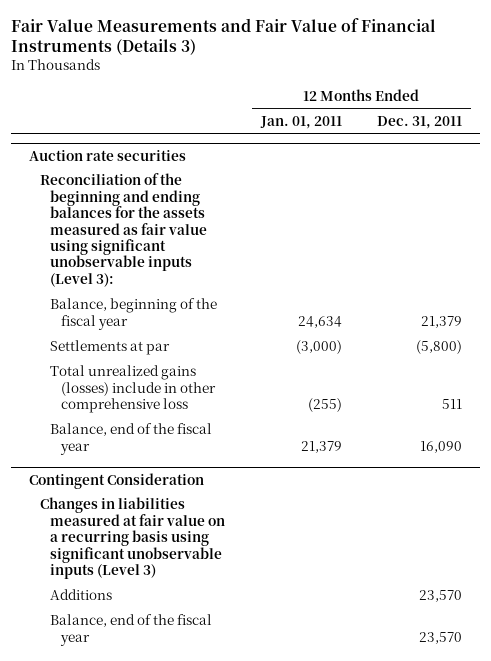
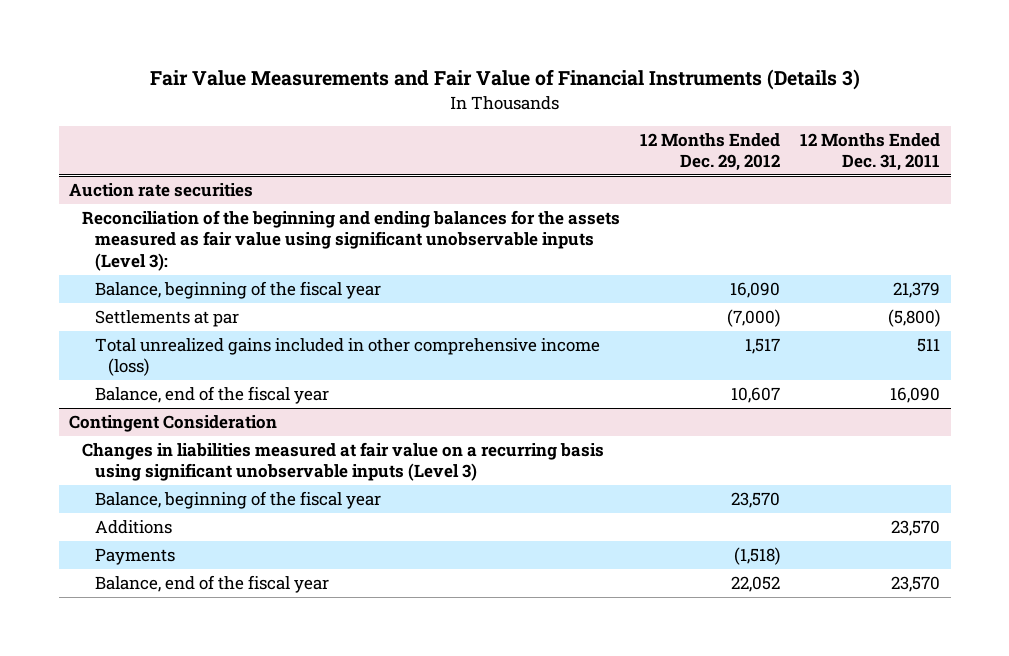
[259,116,342,130] Jan. 01, 2011 -> none
none -> [640,132,781,172] 12 Months Ended Dec. 29, 2012
[50,365,217,414] Total unrealized gains (losses) include in other comprehensive loss -> [94,338,600,377] Total unrealized gains included in other comprehensive income (loss)
none -> [94,491,381,510] Balance, beginning of the fiscal year
none -> [94,548,175,566] Payments

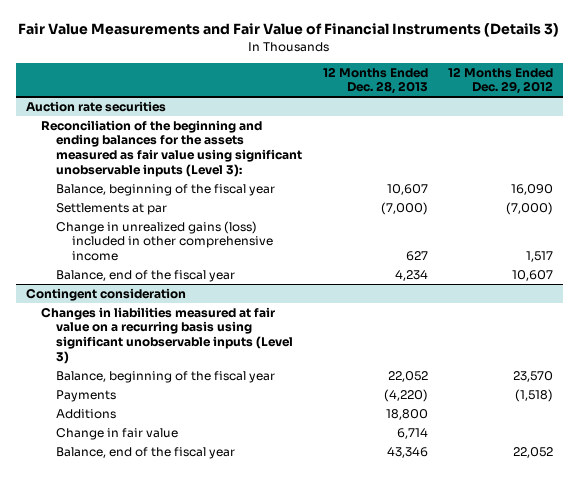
[800,132,941,172] 12 Months Ended Dec. 31, 2011 -> none
none -> [322,66,428,95] 12 Months Ended Dec. 28, 2013
[94,338,600,377] Total unrealized gains included in other comprehensive income (loss) -> [56,220,273,262] Change in unrealized gains (loss) included in other comprehensive income
[69,415,278,433] Contingent Consideration -> [25,287,186,301] Contingent consideration
[94,520,172,535] Additions -> none
none -> [56,408,117,419] Additions
none -> [56,427,179,440] Change in fair value

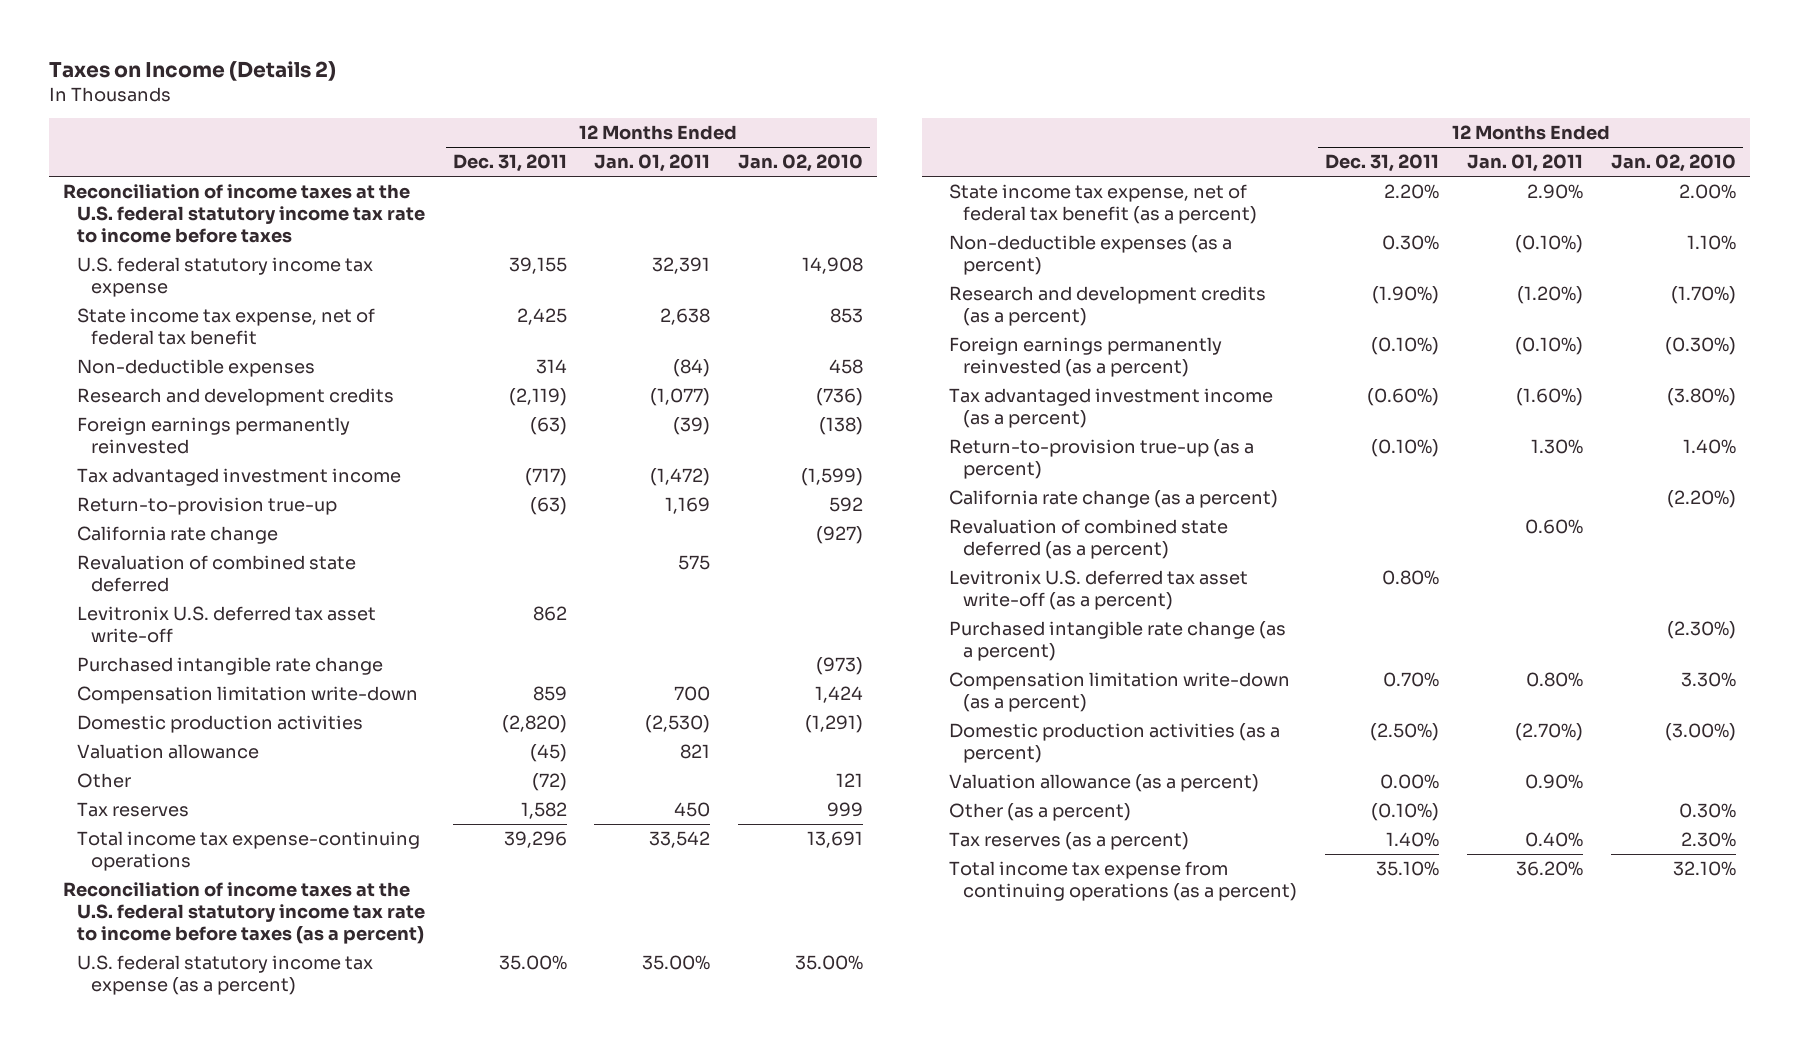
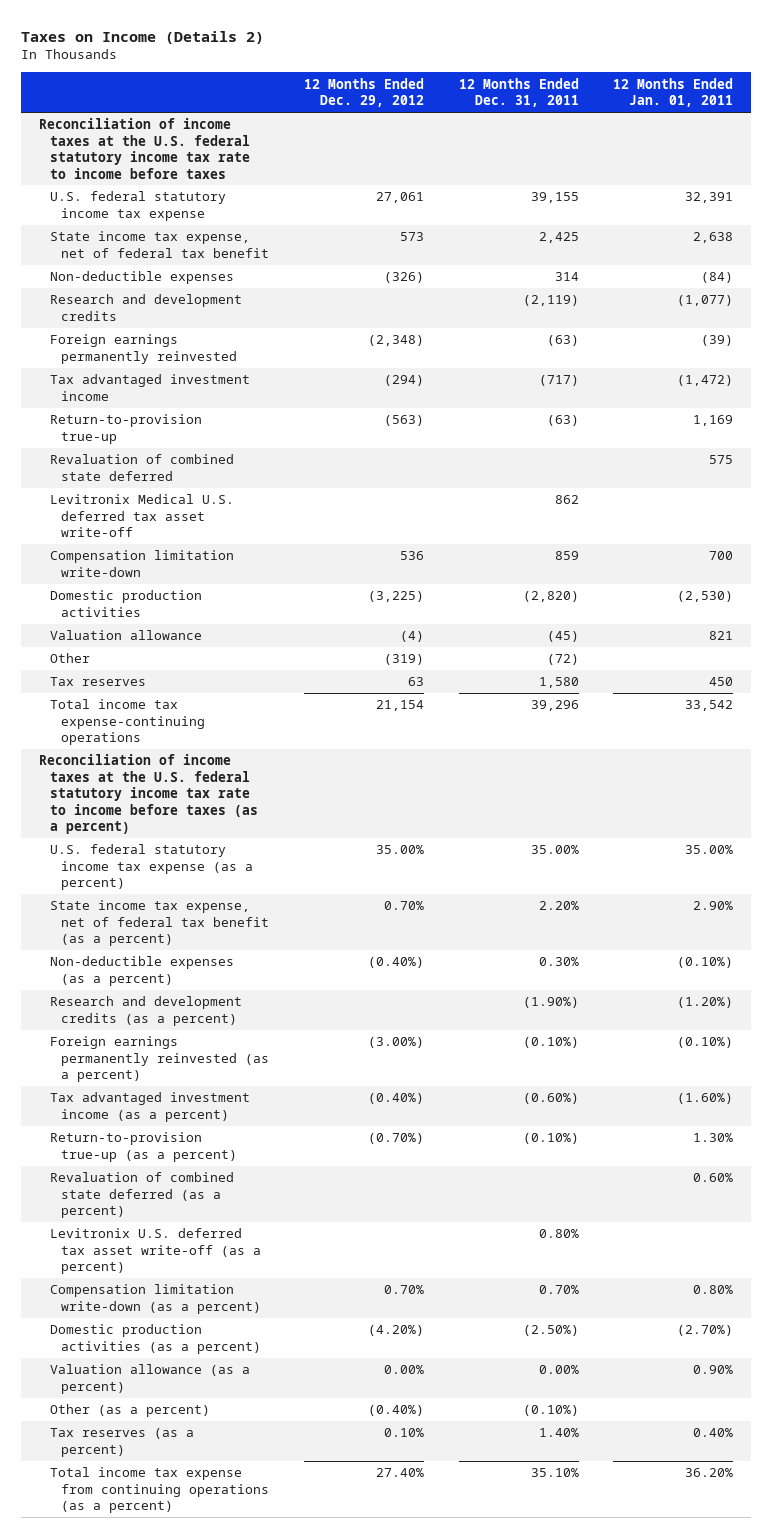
[738,154,864,173] Jan. 02, 2010 -> none
none -> [304,77,425,108] 12 Months Ended Dec. 29, 2012
[76,525,278,544] California rate change -> none
[76,656,383,675] Purchased intangible rate change -> none
[76,605,376,644] Levitronix U.S. deferred tax asset write-off -> [50,494,235,538] Levitronix Medical U.S. deferred tax asset write-off
[520,801,567,819] 1,582 -> [538,677,579,689] 1,580
[949,489,1279,508] California rate change (as a percent) -> none
[949,620,1287,662] Purchased intangible rate change (as a percent) -> none

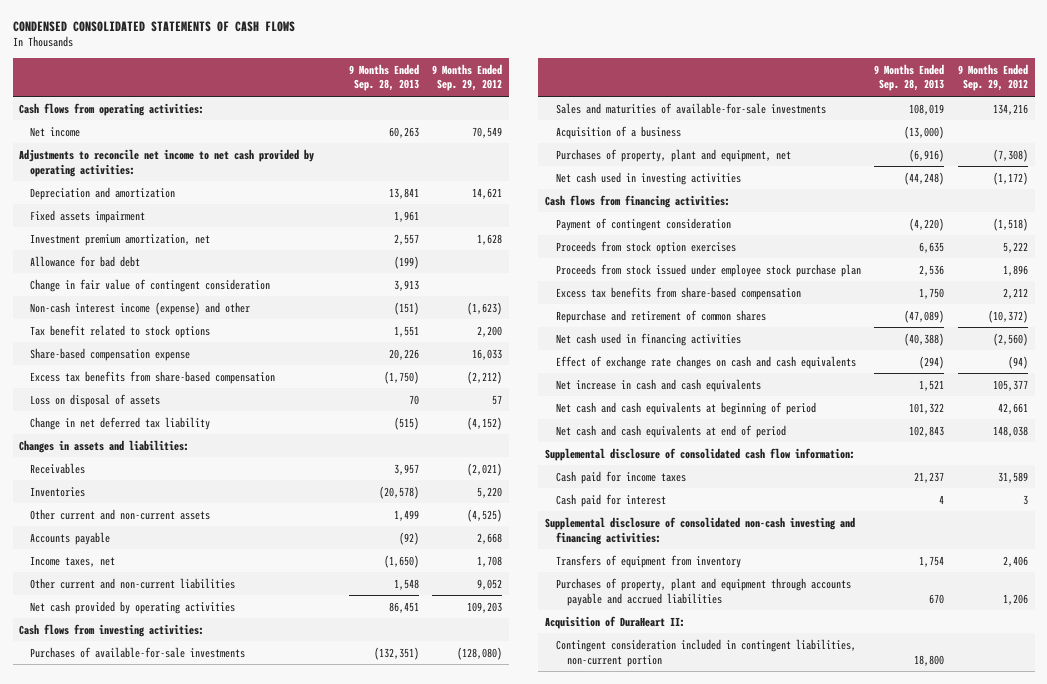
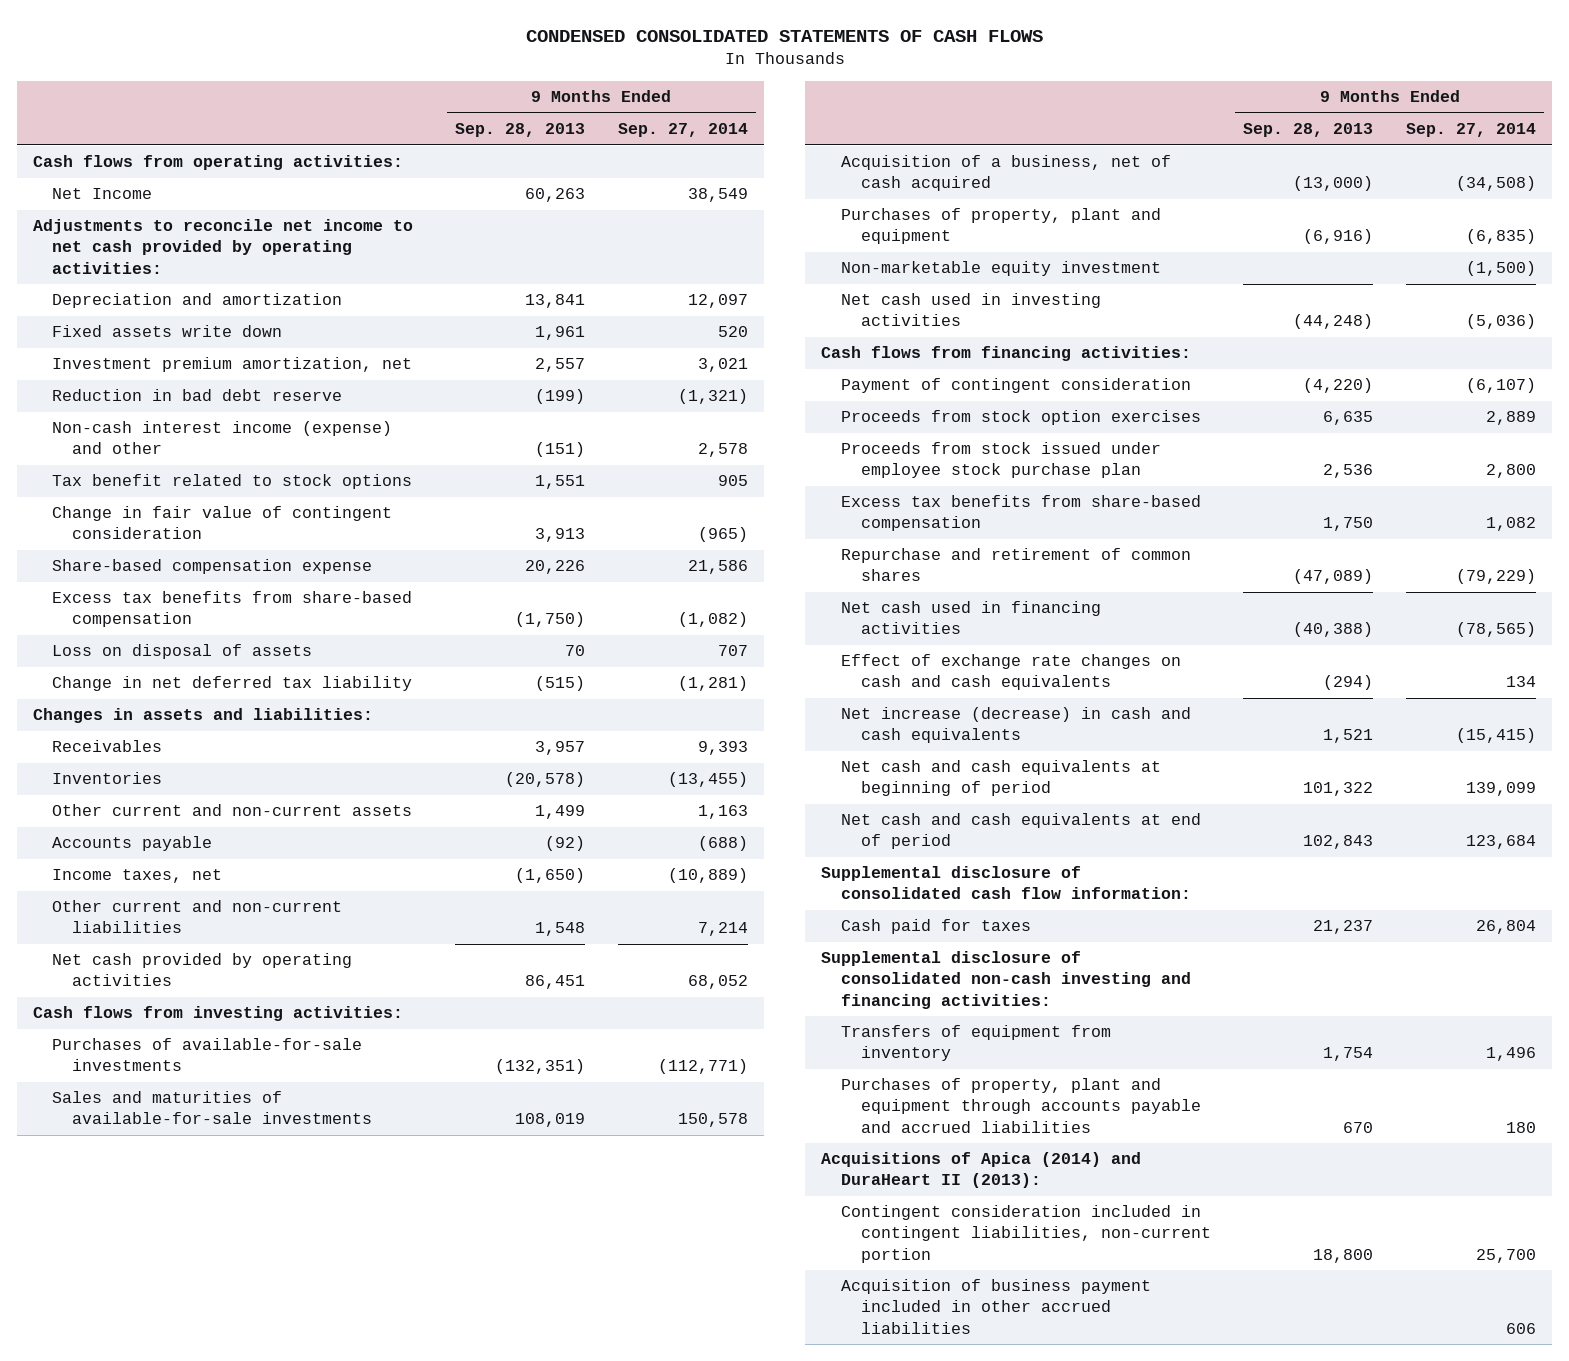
[432,63,503,92] 9 Months Ended Sep. 29, 2012 -> none
none -> [617,123,748,138] Sep. 27, 2014
[30,126,81,137] Net income -> [52,188,153,200] Net Income
[30,209,146,223] Fixed assets impairment -> [52,325,283,338] Fixed assets write down
[30,255,141,267] Allowance for bad debt -> [52,389,343,402] Reduction in bad debt reserve
[30,278,271,292] Change in fair value of contingent consideration -> [52,506,393,540] Change in fair value of contingent consideration
[555,125,681,139] Acquisition of a business -> [841,155,1172,192] Acquisition of a business, net of cash acquired
[555,148,791,162] Purchases of property, plant and equipment, net -> [841,208,1162,245] Purchases of property, plant and equipment
none -> [841,261,1162,277] Non-marketable equity investment
[555,378,761,392] Net increase in cash and cash equivalents -> [841,707,1192,744] Net increase (decrease) in cash and cash equivalents
[555,493,666,507] Cash paid for interest -> none
[555,470,686,484] Cash paid for income taxes -> [841,919,1032,935] Cash paid for taxes
[544,615,685,629] Acquisition of DuraHeart II: -> [821,1152,1142,1189] Acquisitions of Apica (2014) and DuraHeart II (2013):
none -> [841,1279,1152,1334] Acquisition of business payment included in other accrued liabilities

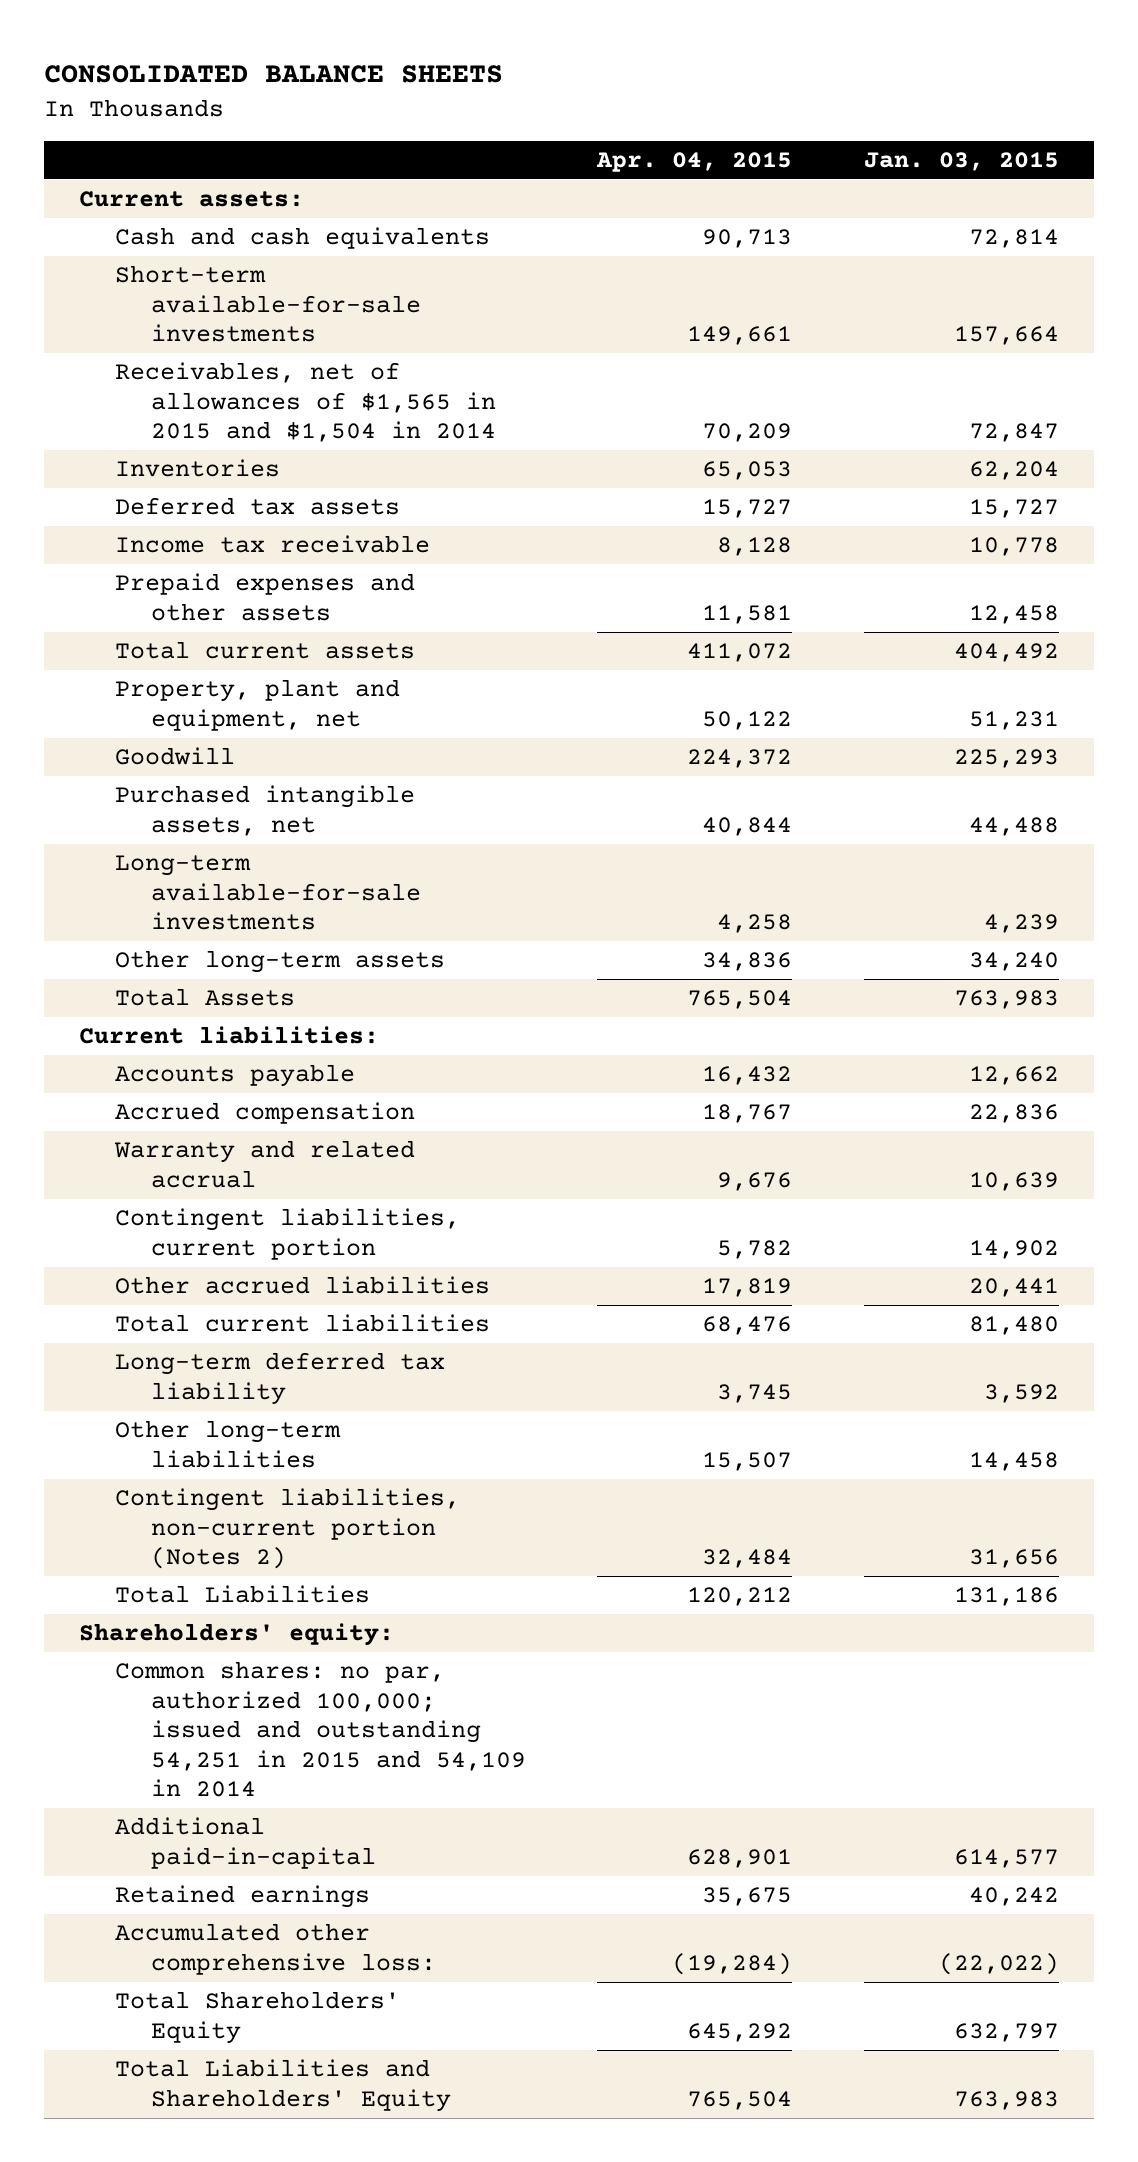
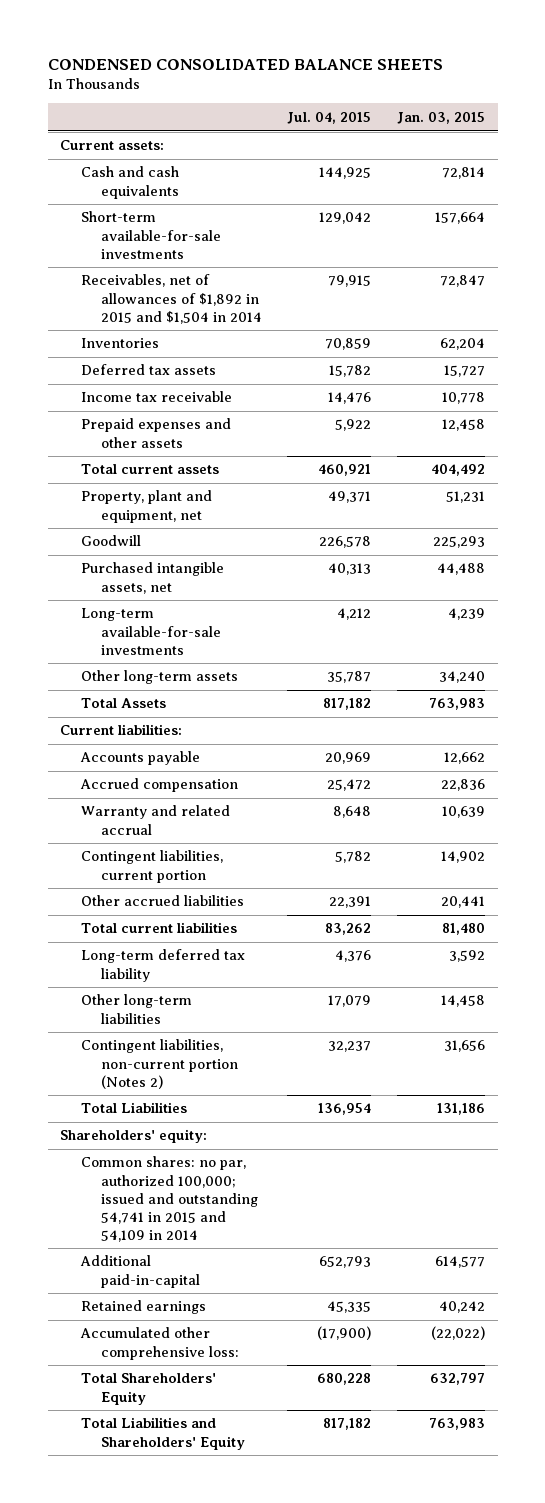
[43,65,503,84] CONSOLIDATED BALANCE SHEETS -> [47,58,443,70] CONDENSED CONSOLIDATED BALANCE SHEETS
[596,152,793,173] Apr. 04, 2015 -> none
none -> [287,111,372,124] Jul. 04, 2015
[115,362,496,443] Receivables, net of allowances of $1,565 in 2015 and $1,504 in 2014 -> [80,274,262,324] Receivables, net of allowances of $1,892 in 2015 and $1,504 in 2014
[115,1661,526,1797] Common shares: no par, authorized 100,000; issued and outstanding 54,251 in 2015 and 54,109 in 2014 -> [80,1156,258,1242] Common shares: no par, authorized 100,000; issued and outstanding 54,741 in 2015 and 54,109 in 2014

